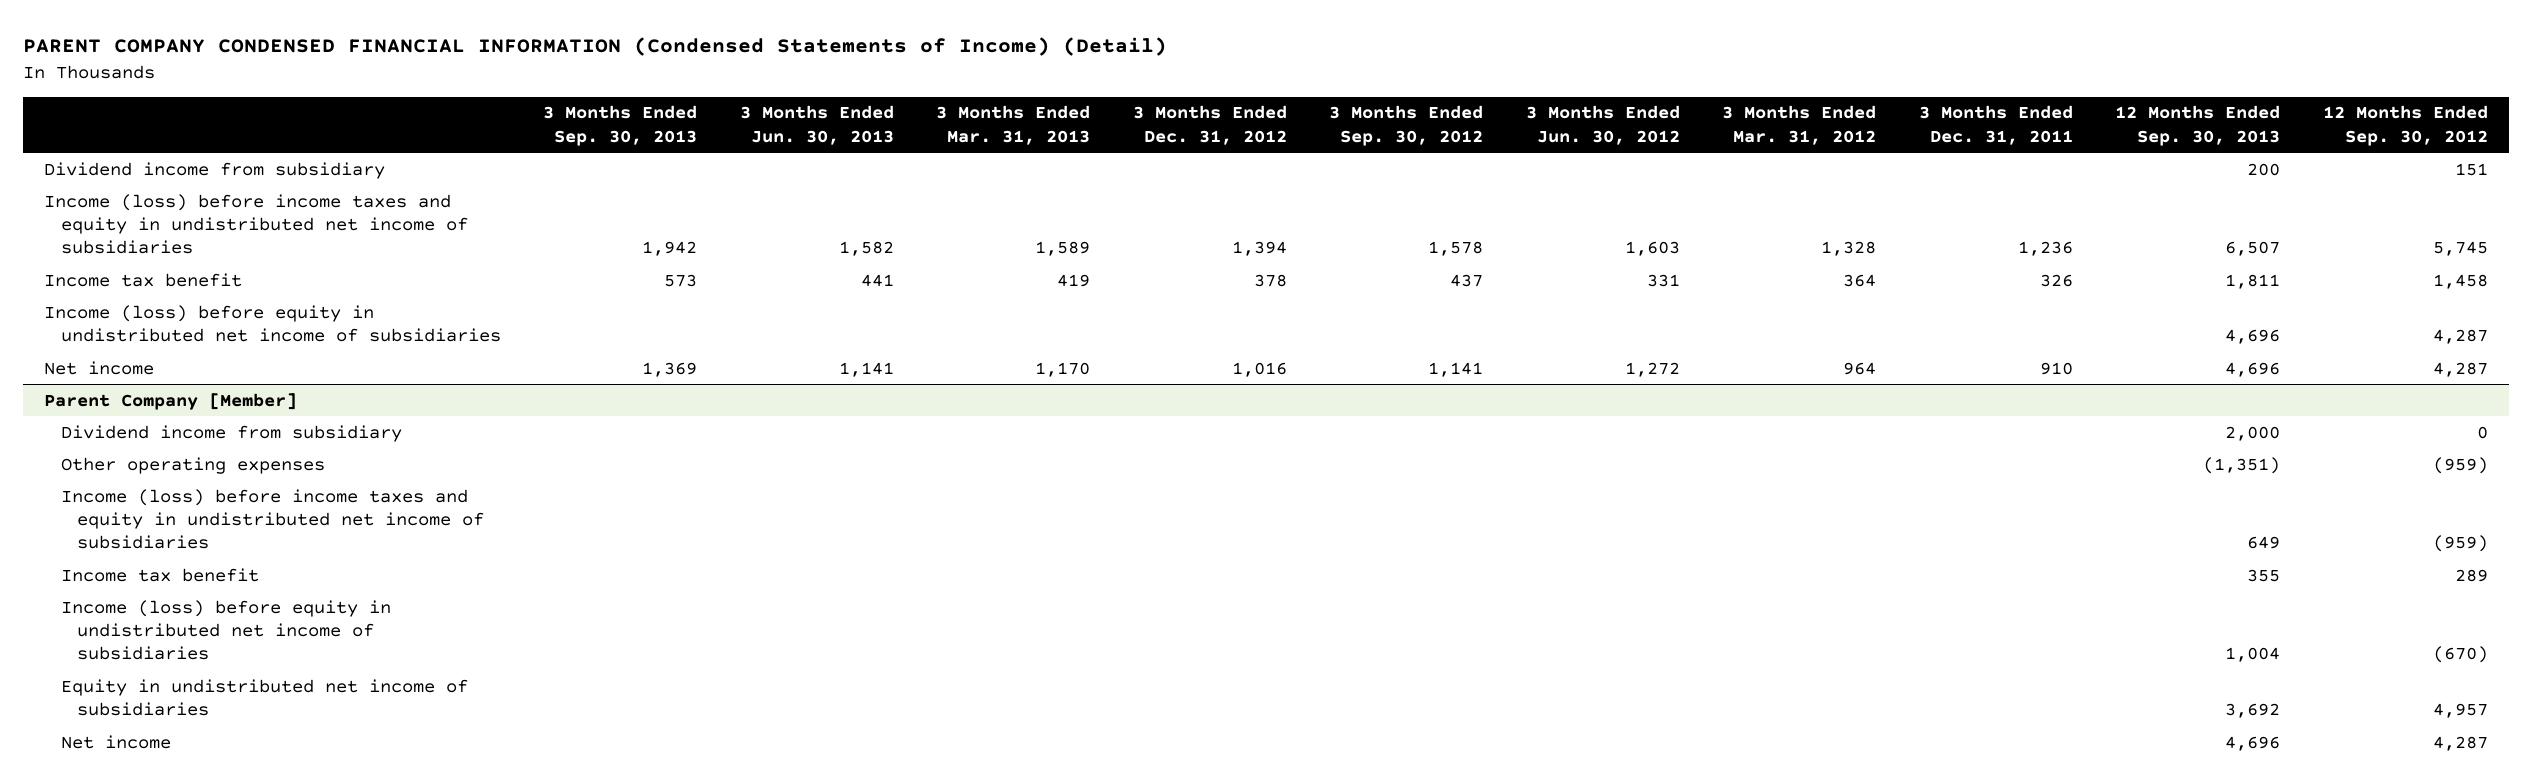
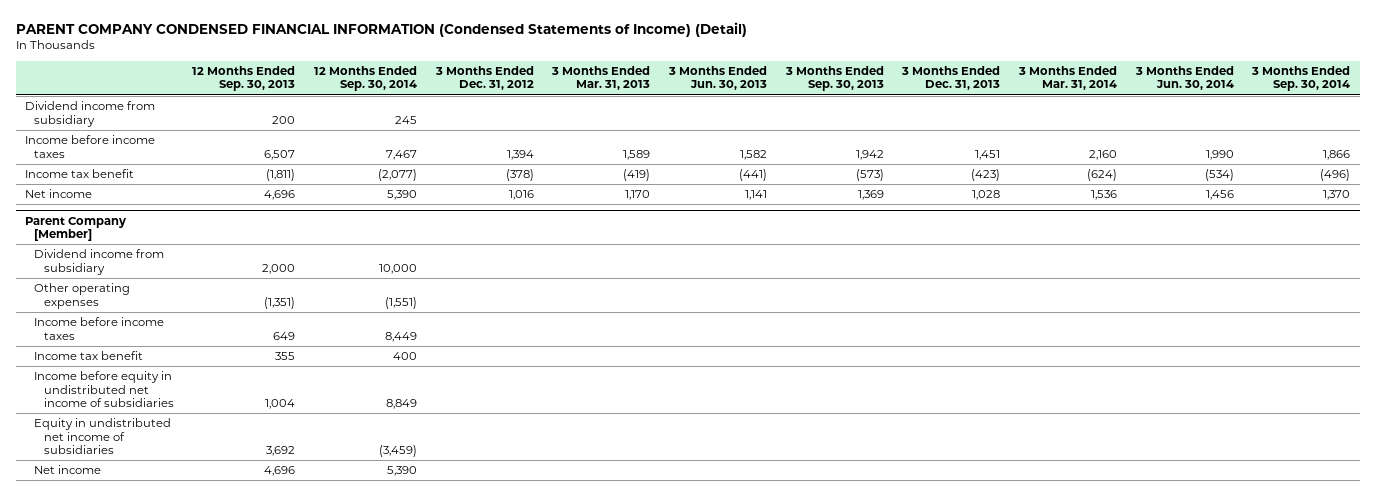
[1329,105,1484,146] 3 Months Ended Sep. 30, 2012 -> none
[1525,105,1680,145] 3 Months Ended Jun. 30, 2012 -> none
[1722,105,1877,145] 3 Months Ended Mar. 31, 2012 -> none
[1918,105,2073,145] 3 Months Ended Dec. 31, 2011 -> none
[2322,105,2488,146] 12 Months Ended Sep. 30, 2012 -> none
none -> [314,66,418,92] 12 Months Ended Sep. 30, 2014
none -> [901,66,1001,91] 3 Months Ended Dec. 31, 2013
none -> [1018,66,1118,91] 3 Months Ended Mar. 31, 2014
none -> [1134,66,1234,91] 3 Months Ended Jun. 30, 2014
none -> [1251,66,1351,92] 3 Months Ended Sep. 30, 2014
[44,304,501,342] Income (loss) before equity in undistributed net income of subsidiaries -> none
[44,193,468,255] Income (loss) before income taxes and equity in undistributed net income of subsidiaries -> [25,135,156,158] Income before income taxes
[664,273,698,287] 573 -> [855,169,884,182] (573)
[860,273,894,287] 441 -> [739,169,768,182] (441)
[1057,273,1091,287] 419 -> [623,169,651,182] (419)
[1253,273,1287,287] 378 -> [505,169,534,182] (378)
[2225,273,2281,289] 1,811 -> [266,169,296,182] (1,811)
[60,488,484,550] Income (loss) before income taxes and equity in undistributed net income of subsidiaries -> [34,317,165,340] Income before income taxes
[60,599,391,661] Income (loss) before equity in undistributed net income of subsidiaries -> [34,371,174,407] Income before equity in undistributed net income of subsidiaries

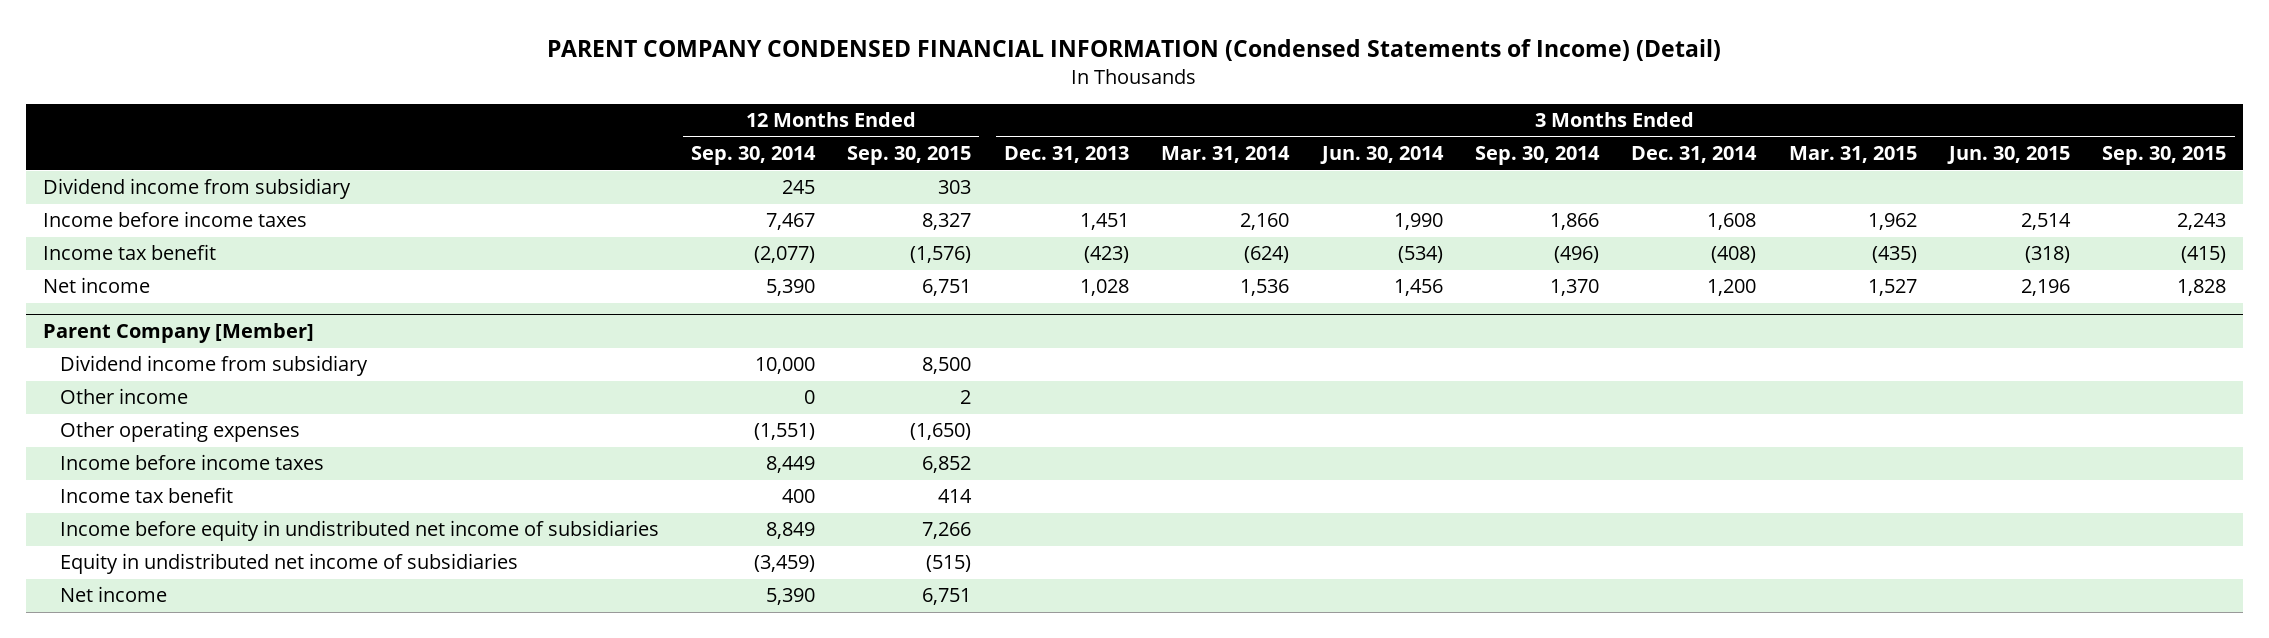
[192,66,296,92] 12 Months Ended Sep. 30, 2013 -> none
[434,66,534,91] 3 Months Ended Dec. 31, 2012 -> none
[551,66,651,91] 3 Months Ended Mar. 31, 2013 -> none
[668,66,768,91] 3 Months Ended Jun. 30, 2013 -> none
[784,66,884,92] 3 Months Ended Sep. 30, 2013 -> none
none -> [847,146,972,166] Sep. 30, 2015
none -> [1631,146,1758,164] Dec. 31, 2014
none -> [1788,146,1917,164] Mar. 31, 2015
none -> [1947,146,2071,165] Jun. 30, 2015
none -> [2102,146,2227,166] Sep. 30, 2015
none -> [59,388,188,405] Other income

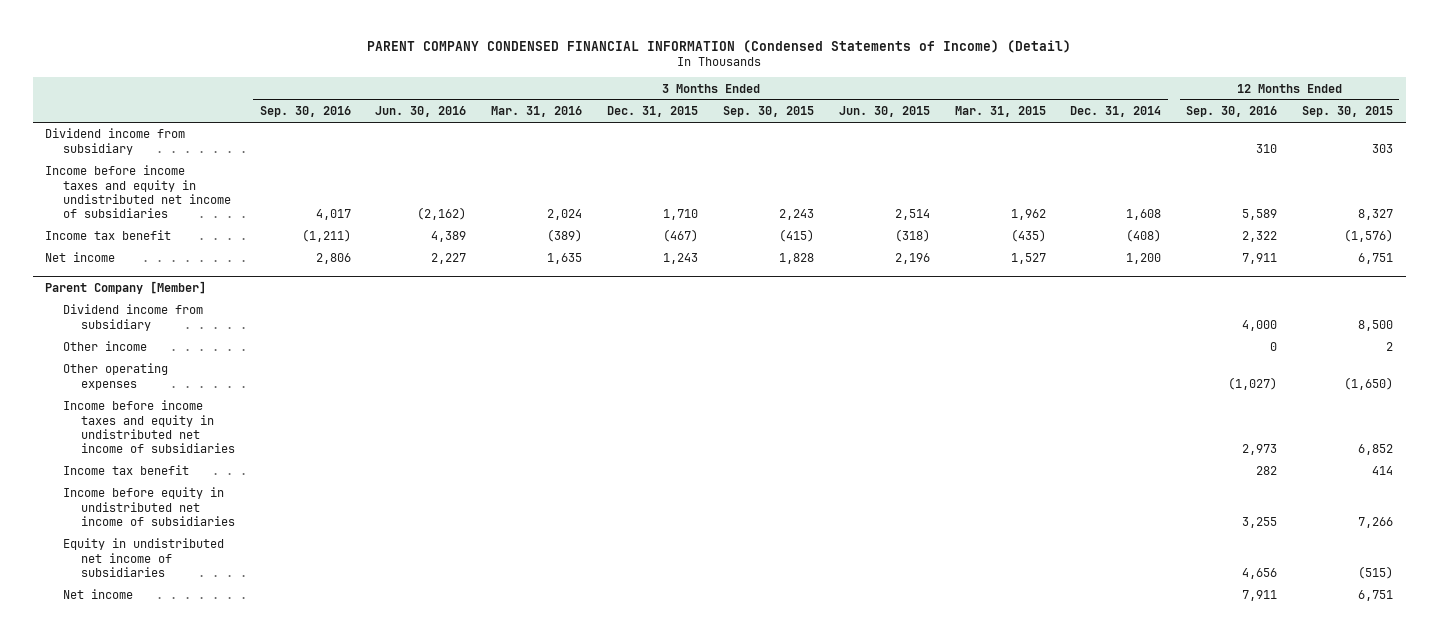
[690,146,816,166] Sep. 30, 2014 -> none
[1003,146,1129,164] Dec. 31, 2013 -> none
[1161,146,1291,164] Mar. 31, 2014 -> none
[1319,146,1444,165] Jun. 30, 2014 -> none
[1474,146,1600,166] Sep. 30, 2014 -> none
none -> [259,106,351,118] Sep. 30, 2016
none -> [375,106,467,118] Jun. 30, 2016
none -> [491,106,583,118] Mar. 31, 2016
none -> [607,106,699,118] Dec. 31, 2015
none -> [1186,106,1278,118] Sep. 30, 2016
[42,211,307,228] Income before income taxes -> [45,165,231,219] Income before income taxes and equity in undistributed net income of subsidiaries
[59,454,324,471] Income before income taxes -> [62,400,235,454] Income before income taxes and equity in undistributed net income of subsidiaries

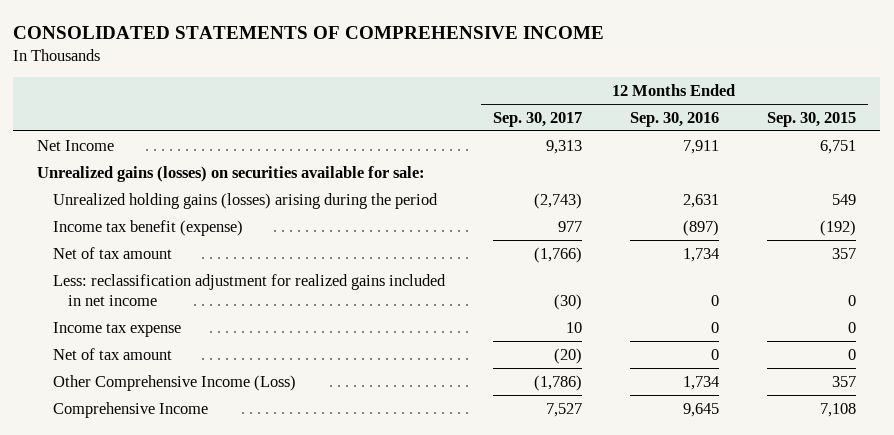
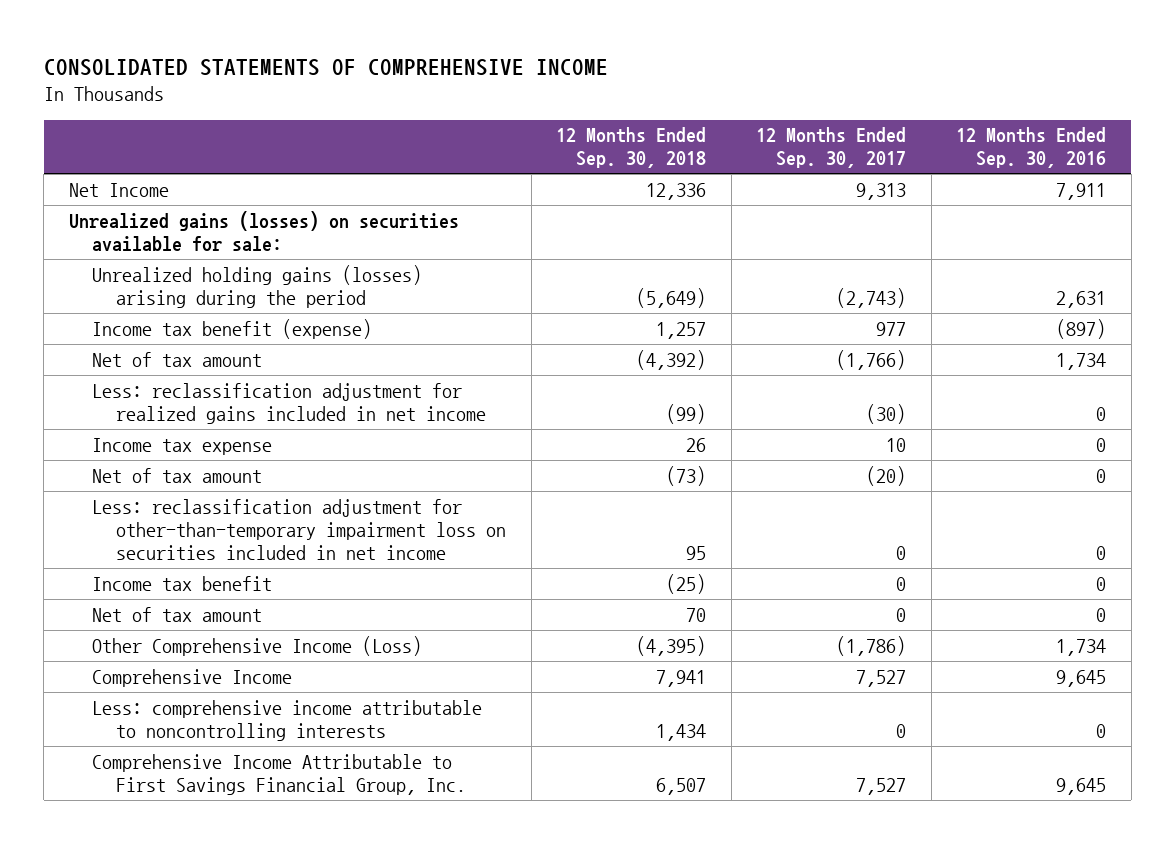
[767,111,857,127] Sep. 30, 2015 -> none
none -> [556,127,707,169] 12 Months Ended Sep. 30, 2018
none -> [92,498,507,560] Less: reclassification adjustment for other-than-temporary impairment loss on securities included in net income
none -> [92,575,273,591] Income tax benefit
none -> [92,606,263,622] Net of tax amount
none -> [92,699,483,741] Less: comprehensive income attributable to noncontrolling interests
none -> [92,753,467,795] Comprehensive Income Attributable to First Savings Financial Group, Inc.

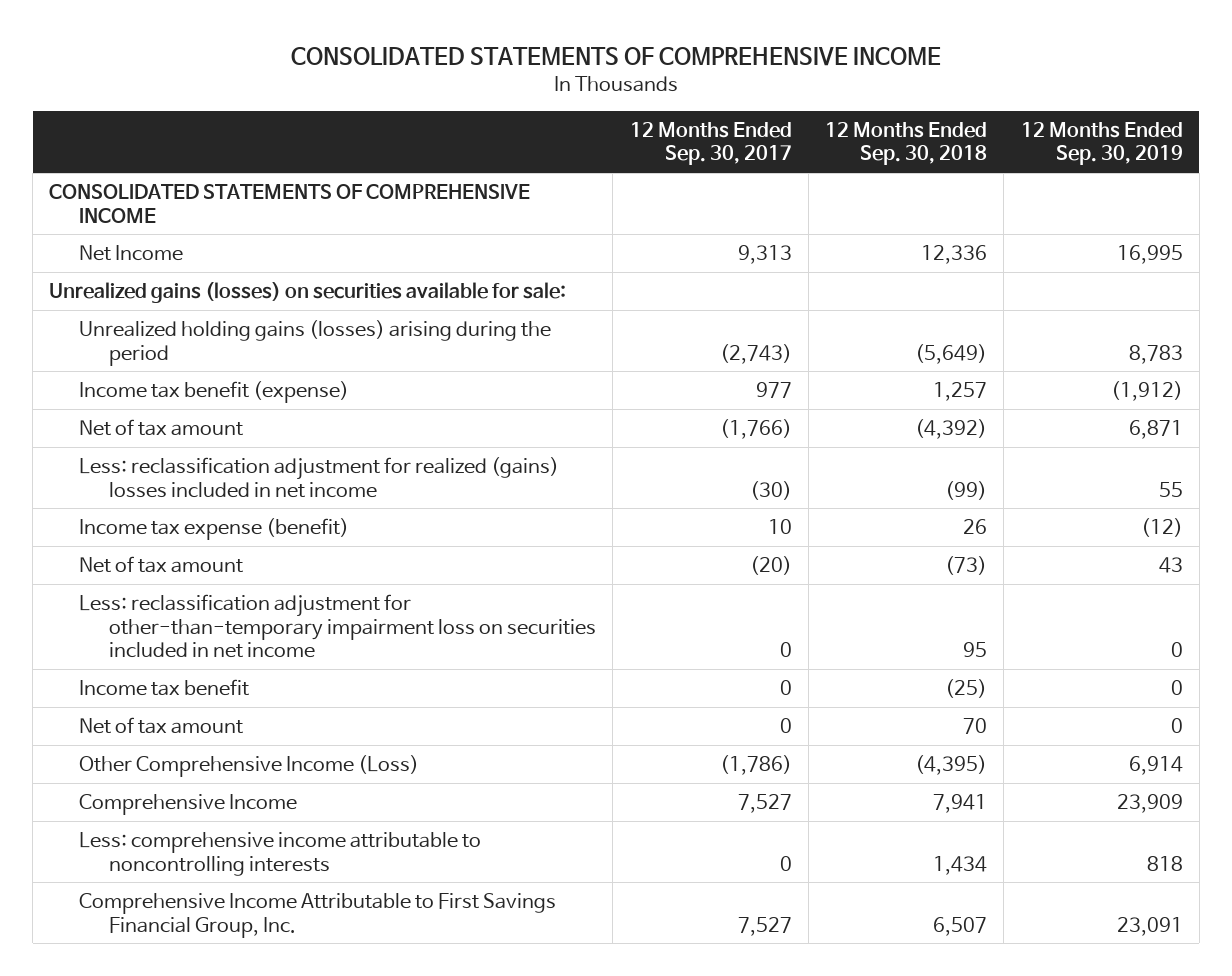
[956,127,1107,169] 12 Months Ended Sep. 30, 2016 -> none
none -> [1020,122,1183,166] 12 Months Ended Sep. 30, 2019
none -> [49,184,531,223] CONSOLIDATED STATEMENTS OF COMPREHENSIVE INCOME
[92,382,487,424] Less: reclassification adjustment for realized gains included in net income -> [79,457,560,498] Less: reclassification adjustment for realized (gains) losses included in net income
[92,437,273,455] Income tax expense -> [79,518,350,541] Income tax expense (benefit)

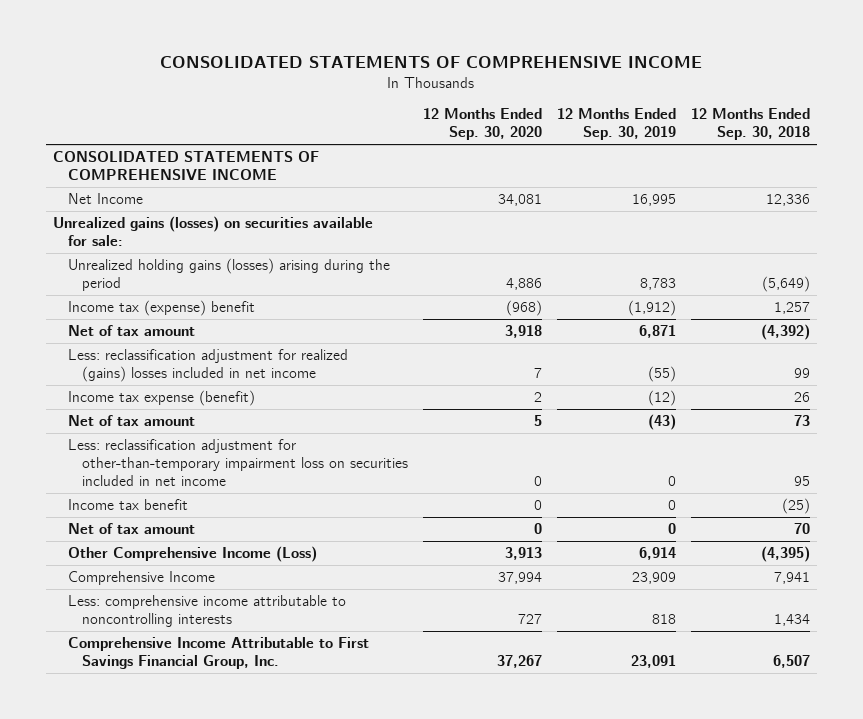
[629,122,792,166] 12 Months Ended Sep. 30, 2017 -> none
none -> [423,108,543,141] 12 Months Ended Sep. 30, 2020
[79,381,350,404] Income tax benefit (expense) -> [67,300,255,317] Income tax (expense) benefit
[945,480,988,500] (99) -> [793,368,810,379] 99
[1158,481,1183,497] 55 -> [647,366,676,383] (55)
[945,556,988,576] (73) -> [793,415,810,427] 73
[1158,557,1183,574] 43 -> [647,414,676,431] (43)

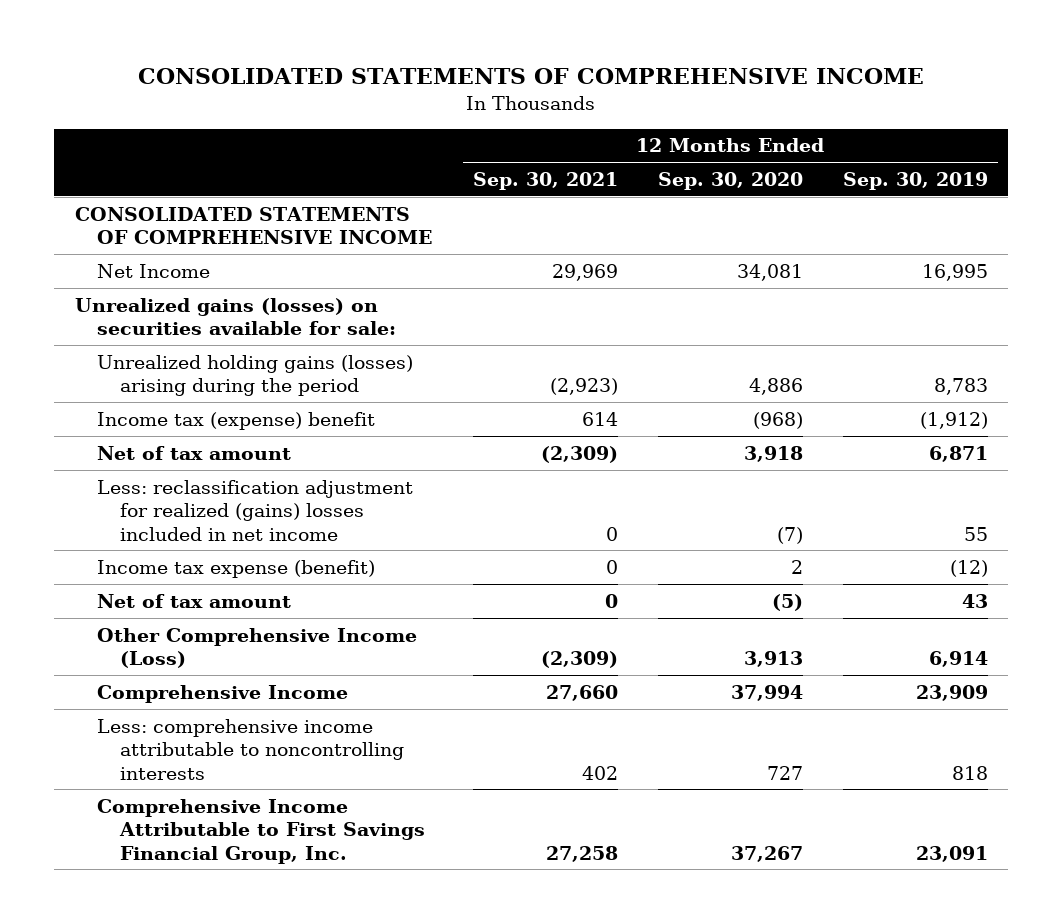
[690,108,810,141] 12 Months Ended Sep. 30, 2018 -> none
none -> [472,172,618,191] Sep. 30, 2021
[534,368,543,379] 7 -> [776,526,803,544] (7)
[647,366,676,383] (55) -> [964,526,989,541] 55
[67,439,409,487] Less: reclassification adjustment for other-than-temporary impairment loss on securities included in net income -> none
[67,499,188,511] Income tax benefit -> none
[67,523,195,535] Net of tax amount -> none
[534,415,543,427] 5 -> [771,593,803,611] (5)
[647,414,676,431] (43) -> [962,593,989,608] 43

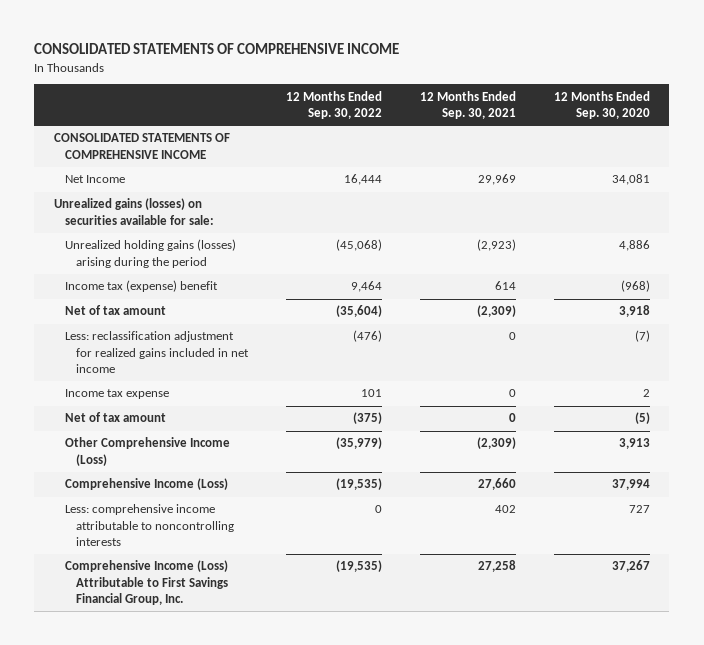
[843,172,989,191] Sep. 30, 2019 -> none
none -> [286,90,383,120] 12 Months Ended Sep. 30, 2022
[97,479,414,541] Less: reclassification adjustment for realized (gains) losses included in net income -> [64,331,250,373] Less: reclassification adjustment for realized gains included in net income
[97,559,376,578] Income tax expense (benefit) -> [64,389,169,400] Income tax expense
[97,684,349,703] Comprehensive Income -> [64,478,228,491] Comprehensive Income (Loss)
[97,798,426,864] Comprehensive Income Attributable to First Savings Financial Group, Inc. -> [64,560,229,605] Comprehensive Income (Loss) Attributable to First Savings Financial Group, Inc.

